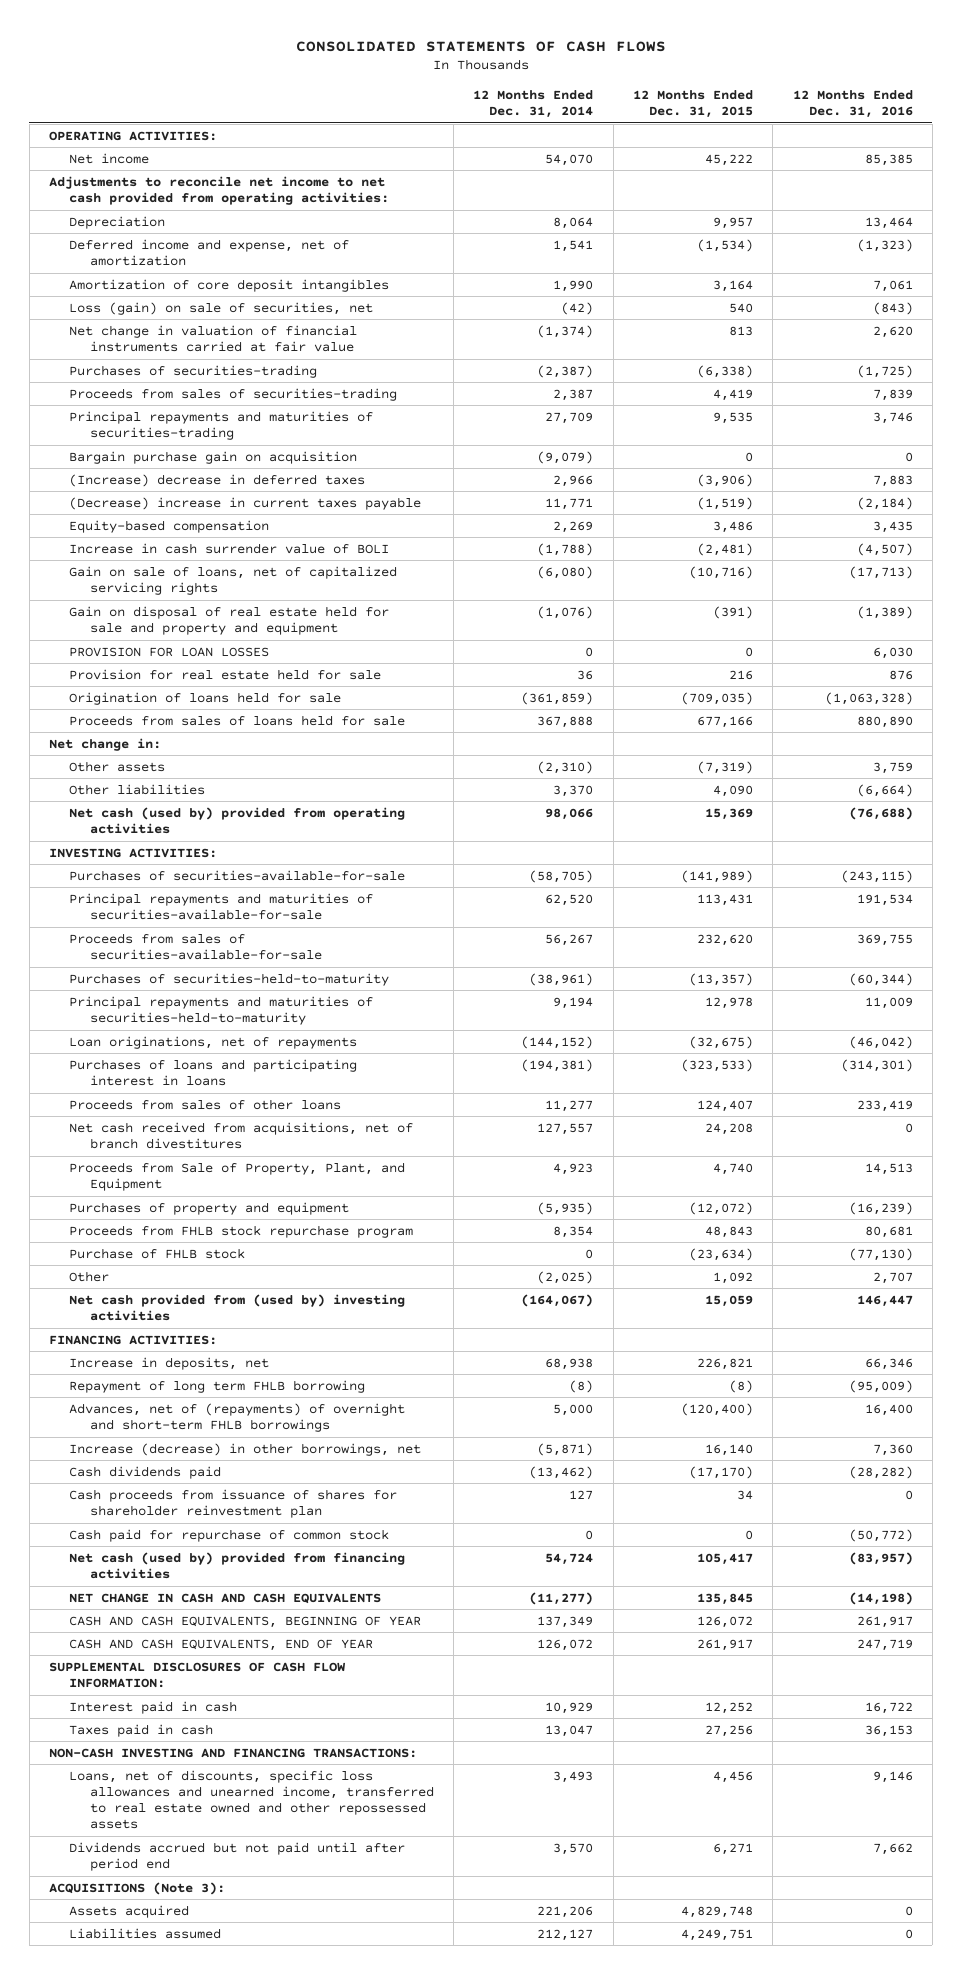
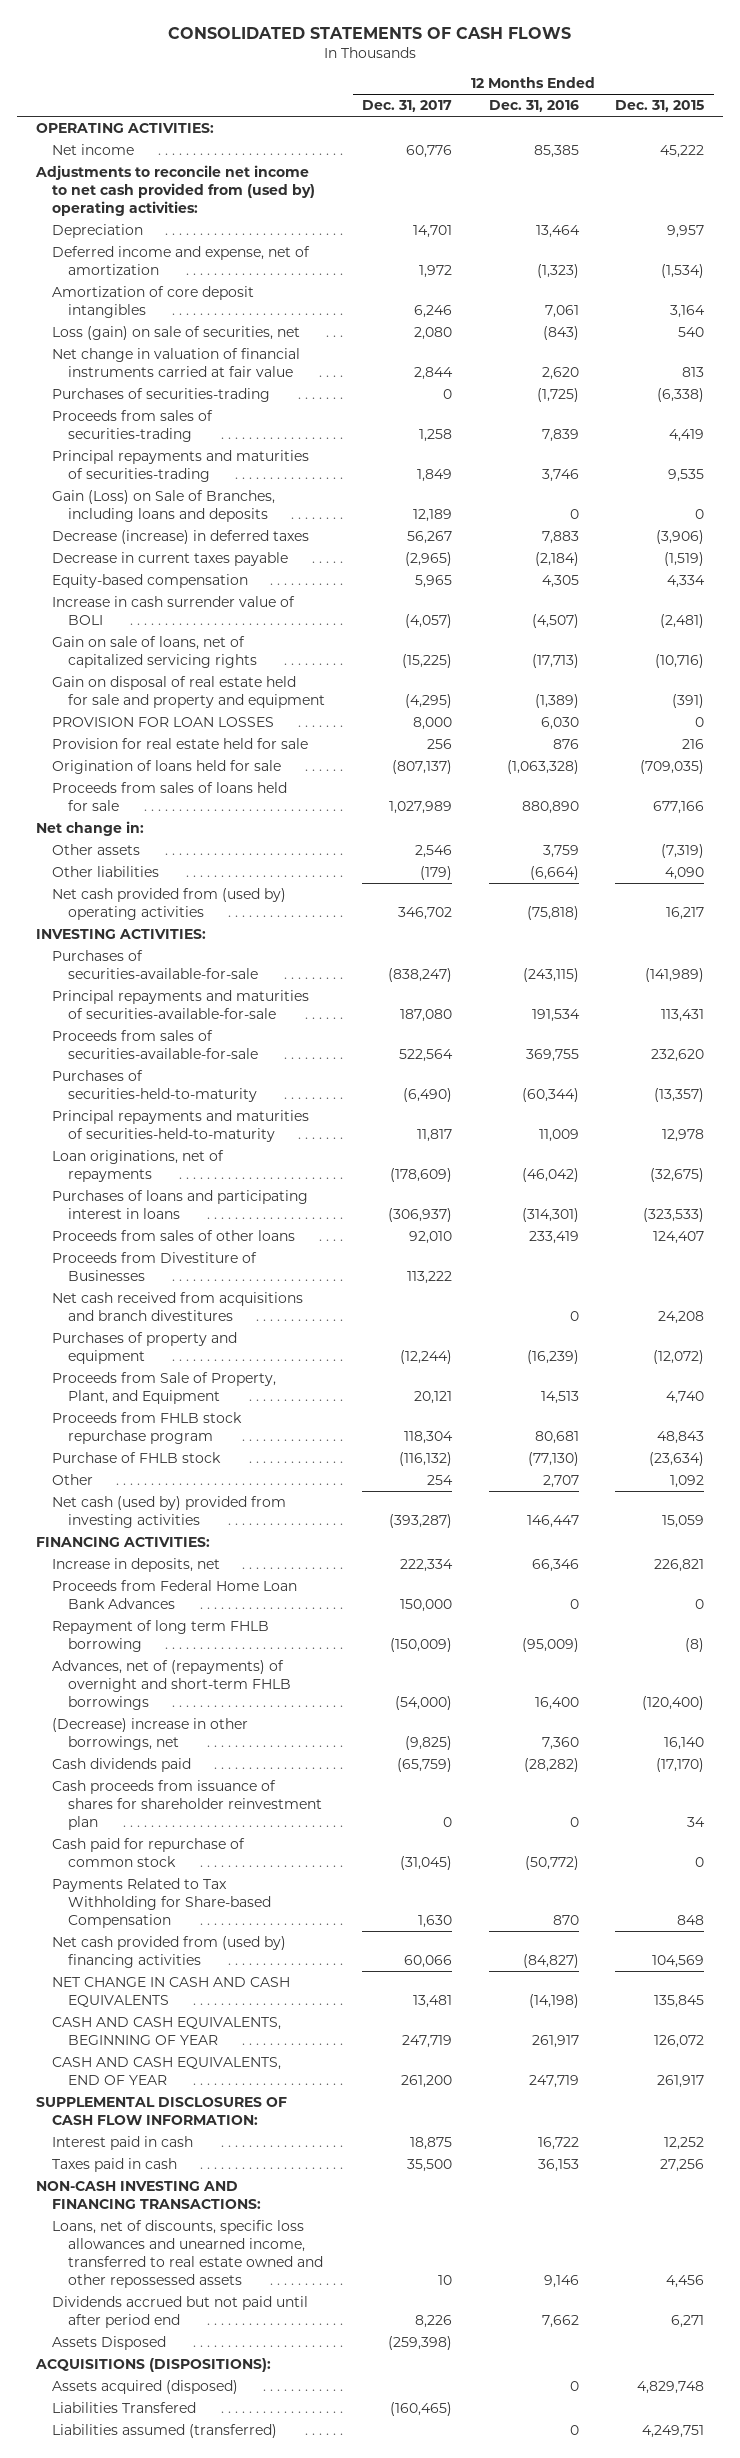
[473,89,594,119] 12 Months Ended Dec. 31, 2014 -> none
none -> [361,100,452,113] Dec. 31, 2017
[48,175,390,205] Adjustments to reconcile net income to net cash provided from operating activities: -> [34,165,315,217] Adjustments to reconcile net income to net cash provided from (used by) operating activities:
[69,450,358,464] Bargain purchase gain on acquisition -> none
none -> [51,490,275,523] Gain (Loss) on Sale of Branches, including loans and deposits
[69,473,366,487] (Increase) decrease in deferred taxes -> [51,530,309,545] Decrease (increase) in deferred taxes
[69,496,422,510] (Decrease) increase in current taxes payable -> [51,552,288,567] Decrease in current taxes payable
[713,520,754,533] 3,486 -> [667,575,706,589] 4,334
[872,520,913,533] 3,435 -> [541,575,579,589] 4,305
[69,806,406,834] Net cash (used by) provided from operating activities -> [51,888,286,921] Net cash provided from (used by) operating activities
[705,807,754,820] 15,369 -> [666,907,705,921] 16,217
[848,806,913,820] (76,688) -> [526,906,579,921] (75,818)
none -> [51,1252,257,1282] Proceeds from Divestiture of Businesses
[69,1121,414,1149] Net cash received from acquisitions, net of branch divestitures -> [51,1292,303,1322] Net cash received from acquisitions and branch divestitures
[69,1161,406,1191] Proceeds from Sale of Property, Plant, and Equipment -> [51,1372,276,1405] Proceeds from Sale of Property, Plant, and Equipment
[69,1293,406,1321] Net cash provided from (used by) investing activities -> [51,1496,286,1529] Net cash (used by) provided from investing activities
none -> [51,1580,297,1610] Proceeds from Federal Home Loan Bank Advances
[69,1442,422,1456] Increase (decrease) in other borrowings, net -> [51,1718,248,1751] (Decrease) increase in other borrowings, net
none -> [51,1878,272,1929] Payments Related to Tax Withholding for Share-based Compensation
[69,1551,406,1579] Net cash (used by) provided from financing activities -> [51,1936,286,1969] Net cash provided from (used by) financing activities
[697,1552,754,1565] 105,417 -> [652,1955,705,1969] 104,569
[848,1551,913,1565] (83,957) -> [522,1954,579,1969] (84,827)
none -> [51,2336,166,2351] Assets Disposed
[48,1881,225,1895] ACQUISITIONS (Note 3): -> [34,2358,271,2373] ACQUISITIONS (DISPOSITIONS):
[69,1904,190,1918] Assets acquired -> [51,2380,238,2395] Assets acquired (disposed)
none -> [51,2402,196,2414] Liabilities Transfered
[69,1927,222,1939] Liabilities assumed -> [51,2424,277,2439] Liabilities assumed (transferred)

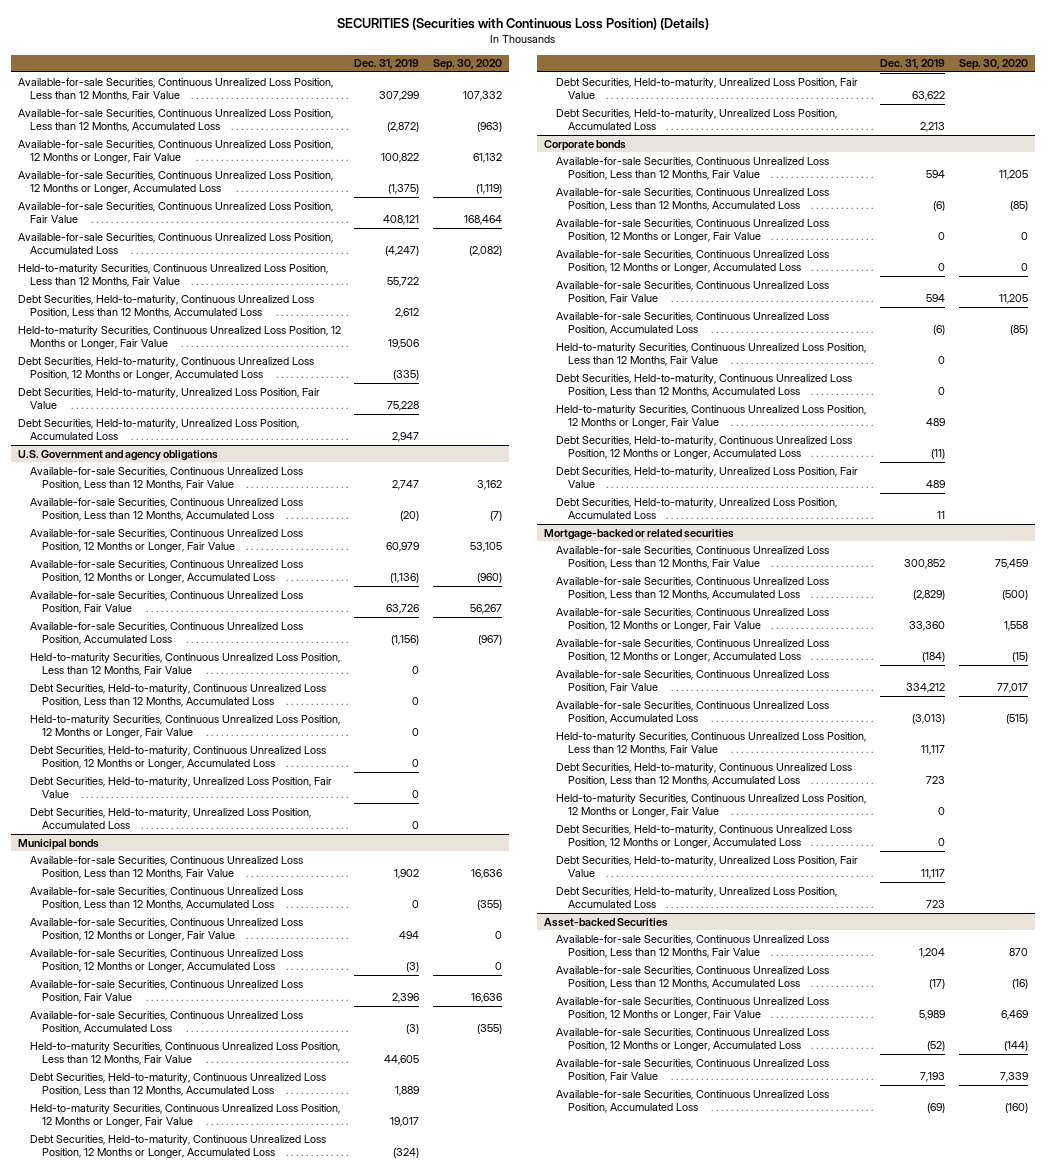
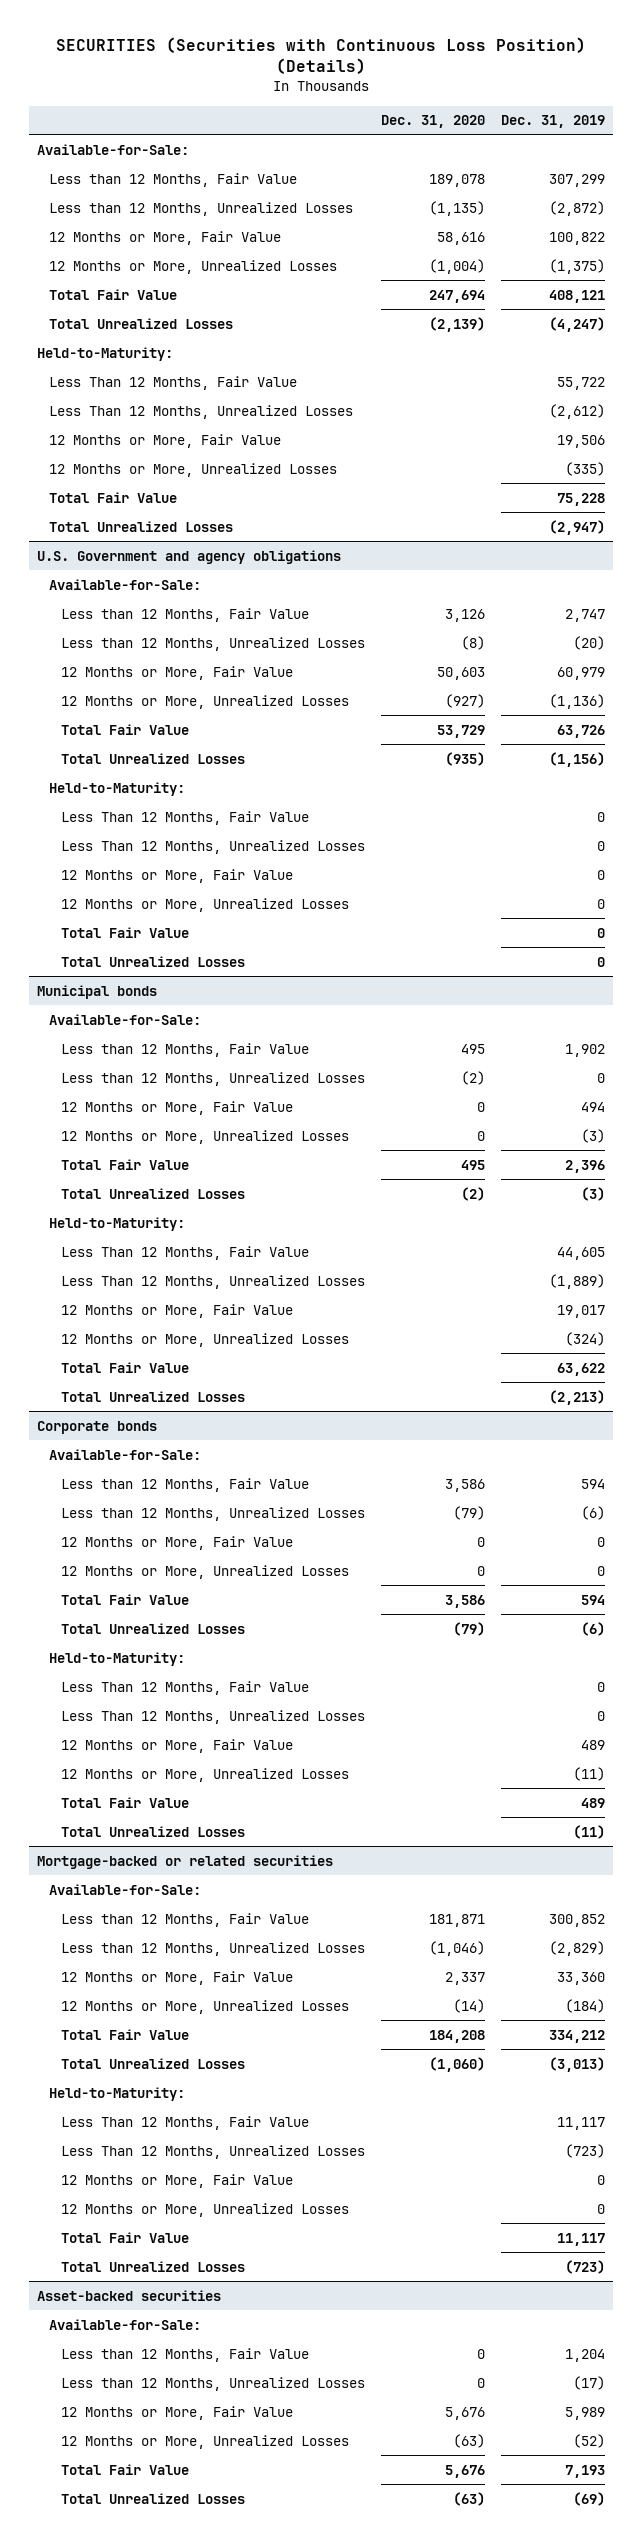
[432,59,502,71] Sep. 30, 2020 -> none
none -> [381,115,486,129] Dec. 31, 2020
none -> [36,143,189,155] Available-for-Sale:
[17,77,333,102] Available-for-sale Securities, Continuous Unrealized Loss Position, Less than 12 Months, Fair Value -> [49,172,298,187] Less than 12 Months, Fair Value
[17,108,333,133] Available-for-sale Securities, Continuous Unrealized Loss Position, Less than 12 Months, Accumulated Loss -> [49,201,354,216] Less than 12 Months, Unrealized Losses
[17,139,333,164] Available-for-sale Securities, Continuous Unrealized Loss Position, 12 Months or Longer, Fair Value -> [49,230,282,245] 12 Months or More, Fair Value
[17,170,333,195] Available-for-sale Securities, Continuous Unrealized Loss Position, 12 Months or Longer, Accumulated Loss -> [49,259,338,274] 12 Months or More, Unrealized Losses
[17,201,333,224] Available-for-sale Securities, Continuous Unrealized Loss Position, Fair Value -> [49,288,178,300] Total Fair Value
[17,232,333,255] Available-for-sale Securities, Continuous Unrealized Loss Position, Accumulated Loss -> [49,317,234,329] Total Unrealized Losses
none -> [36,346,173,361] Held-to-Maturity:
[17,263,328,288] Held-to-maturity Securities, Continuous Unrealized Loss Position, Less than 12 Months, Fair Value -> [49,375,298,390] Less Than 12 Months, Fair Value
[17,294,314,319] Debt Securities, Held-to-maturity, Continuous Unrealized Loss Position, Less than 12 Months, Accumulated Loss -> [49,404,354,419] Less Than 12 Months, Unrealized Losses
[395,308,420,319] 2,612 -> [549,403,606,419] (2,612)
[17,325,341,350] Held-to-maturity Securities, Continuous Unrealized Loss Position, 12 Months or Longer, Fair Value -> [49,433,282,448] 12 Months or More, Fair Value
[17,356,314,381] Debt Securities, Held-to-maturity, Continuous Unrealized Loss Position, 12 Months or Longer, Accumulated Loss -> [49,462,338,477] 12 Months or More, Unrealized Losses
[17,387,320,410] Debt Securities, Held-to-maturity, Unrealized Loss Position, Fair Value -> [49,491,178,503] Total Fair Value
[17,418,299,441] Debt Securities, Held-to-maturity, Unrealized Loss Position, Accumulated Loss -> [49,520,234,532] Total Unrealized Losses
[392,432,420,443] 2,947 -> [549,519,606,535] (2,947)
none -> [49,578,202,590] Available-for-Sale:
[29,466,303,491] Available-for-sale Securities, Continuous Unrealized Loss Position, Less than 12 Months, Fair Value -> [61,607,310,622] Less than 12 Months, Fair Value
[29,497,303,522] Available-for-sale Securities, Continuous Unrealized Loss Position, Less than 12 Months, Accumulated Loss -> [61,636,366,651] Less than 12 Months, Unrealized Losses
[29,528,303,553] Available-for-sale Securities, Continuous Unrealized Loss Position, 12 Months or Longer, Fair Value -> [61,665,294,680] 12 Months or More, Fair Value
[29,559,303,584] Available-for-sale Securities, Continuous Unrealized Loss Position, 12 Months or Longer, Accumulated Loss -> [61,694,350,709] 12 Months or More, Unrealized Losses
[29,590,303,615] Available-for-sale Securities, Continuous Unrealized Loss Position, Fair Value -> [61,723,190,735] Total Fair Value
[29,621,303,646] Available-for-sale Securities, Continuous Unrealized Loss Position, Accumulated Loss -> [61,752,246,764] Total Unrealized Losses
none -> [49,781,186,796] Held-to-Maturity:
[29,652,340,677] Held-to-maturity Securities, Continuous Unrealized Loss Position, Less than 12 Months, Fair Value -> [61,810,310,825] Less Than 12 Months, Fair Value
[29,683,326,708] Debt Securities, Held-to-maturity, Continuous Unrealized Loss Position, Less than 12 Months, Accumulated Loss -> [61,839,366,854] Less Than 12 Months, Unrealized Losses
[29,714,340,739] Held-to-maturity Securities, Continuous Unrealized Loss Position, 12 Months or Longer, Fair Value -> [61,868,294,883] 12 Months or More, Fair Value
[29,745,326,770] Debt Securities, Held-to-maturity, Continuous Unrealized Loss Position, 12 Months or Longer, Accumulated Loss -> [61,897,350,912] 12 Months or More, Unrealized Losses
[29,776,332,799] Debt Securities, Held-to-maturity, Unrealized Loss Position, Fair Value -> [61,926,190,938] Total Fair Value
[29,807,311,830] Debt Securities, Held-to-maturity, Unrealized Loss Position, Accumulated Loss -> [61,955,246,967] Total Unrealized Losses
none -> [49,1013,202,1025] Available-for-Sale:
[29,855,303,880] Available-for-sale Securities, Continuous Unrealized Loss Position, Less than 12 Months, Fair Value -> [61,1042,310,1057] Less than 12 Months, Fair Value
[29,886,303,911] Available-for-sale Securities, Continuous Unrealized Loss Position, Less than 12 Months, Accumulated Loss -> [61,1071,366,1086] Less than 12 Months, Unrealized Losses
[29,917,303,942] Available-for-sale Securities, Continuous Unrealized Loss Position, 12 Months or Longer, Fair Value -> [61,1100,294,1115] 12 Months or More, Fair Value
[29,948,303,973] Available-for-sale Securities, Continuous Unrealized Loss Position, 12 Months or Longer, Accumulated Loss -> [61,1129,350,1144] 12 Months or More, Unrealized Losses
[29,979,303,1004] Available-for-sale Securities, Continuous Unrealized Loss Position, Fair Value -> [61,1158,190,1170] Total Fair Value
[29,1010,303,1035] Available-for-sale Securities, Continuous Unrealized Loss Position, Accumulated Loss -> [61,1187,246,1199] Total Unrealized Losses
none -> [49,1216,186,1231] Held-to-Maturity:
[29,1041,340,1066] Held-to-maturity Securities, Continuous Unrealized Loss Position, Less than 12 Months, Fair Value -> [61,1245,310,1260] Less Than 12 Months, Fair Value
[29,1072,326,1097] Debt Securities, Held-to-maturity, Continuous Unrealized Loss Position, Less than 12 Months, Accumulated Loss -> [61,1274,366,1289] Less Than 12 Months, Unrealized Losses
[395,1086,420,1097] 1,889 -> [549,1273,606,1289] (1,889)
[29,1103,340,1128] Held-to-maturity Securities, Continuous Unrealized Loss Position, 12 Months or Longer, Fair Value -> [61,1303,294,1318] 12 Months or More, Fair Value
[29,1134,326,1159] Debt Securities, Held-to-maturity, Continuous Unrealized Loss Position, 12 Months or Longer, Accumulated Loss -> [61,1332,350,1347] 12 Months or More, Unrealized Losses
[555,77,858,100] Debt Securities, Held-to-maturity, Unrealized Loss Position, Fair Value -> [61,1361,190,1373] Total Fair Value
[555,108,837,131] Debt Securities, Held-to-maturity, Unrealized Loss Position, Accumulated Loss -> [61,1390,246,1402] Total Unrealized Losses
[920,122,946,133] 2,213 -> [549,1389,606,1405] (2,213)
none -> [49,1448,202,1460] Available-for-Sale:
[555,156,829,181] Available-for-sale Securities, Continuous Unrealized Loss Position, Less than 12 Months, Fair Value -> [61,1477,310,1492] Less than 12 Months, Fair Value
[555,187,829,212] Available-for-sale Securities, Continuous Unrealized Loss Position, Less than 12 Months, Accumulated Loss -> [61,1506,366,1521] Less than 12 Months, Unrealized Losses
[555,218,829,243] Available-for-sale Securities, Continuous Unrealized Loss Position, 12 Months or Longer, Fair Value -> [61,1535,294,1550] 12 Months or More, Fair Value
[555,249,829,274] Available-for-sale Securities, Continuous Unrealized Loss Position, 12 Months or Longer, Accumulated Loss -> [61,1564,350,1579] 12 Months or More, Unrealized Losses
[555,280,829,305] Available-for-sale Securities, Continuous Unrealized Loss Position, Fair Value -> [61,1593,190,1605] Total Fair Value
[555,311,829,336] Available-for-sale Securities, Continuous Unrealized Loss Position, Accumulated Loss -> [61,1622,246,1634] Total Unrealized Losses
none -> [49,1651,186,1666] Held-to-Maturity:
[555,342,866,367] Held-to-maturity Securities, Continuous Unrealized Loss Position, Less than 12 Months, Fair Value -> [61,1680,310,1695] Less Than 12 Months, Fair Value
[555,373,852,398] Debt Securities, Held-to-maturity, Continuous Unrealized Loss Position, Less than 12 Months, Accumulated Loss -> [61,1709,366,1724] Less Than 12 Months, Unrealized Losses
[555,404,866,429] Held-to-maturity Securities, Continuous Unrealized Loss Position, 12 Months or Longer, Fair Value -> [61,1738,294,1753] 12 Months or More, Fair Value
[555,435,852,460] Debt Securities, Held-to-maturity, Continuous Unrealized Loss Position, 12 Months or Longer, Accumulated Loss -> [61,1767,350,1782] 12 Months or More, Unrealized Losses
[555,466,858,489] Debt Securities, Held-to-maturity, Unrealized Loss Position, Fair Value -> [61,1796,190,1808] Total Fair Value
[555,497,837,520] Debt Securities, Held-to-maturity, Unrealized Loss Position, Accumulated Loss -> [61,1825,246,1837] Total Unrealized Losses
[937,511,946,520] 11 -> [573,1824,606,1839] (11)
none -> [49,1883,202,1895] Available-for-Sale:
[555,545,829,570] Available-for-sale Securities, Continuous Unrealized Loss Position, Less than 12 Months, Fair Value -> [61,1912,310,1927] Less than 12 Months, Fair Value
[555,576,829,601] Available-for-sale Securities, Continuous Unrealized Loss Position, Less than 12 Months, Accumulated Loss -> [61,1941,366,1956] Less than 12 Months, Unrealized Losses
[555,607,829,632] Available-for-sale Securities, Continuous Unrealized Loss Position, 12 Months or Longer, Fair Value -> [61,1970,294,1985] 12 Months or More, Fair Value
[555,638,829,663] Available-for-sale Securities, Continuous Unrealized Loss Position, 12 Months or Longer, Accumulated Loss -> [61,1999,350,2014] 12 Months or More, Unrealized Losses
[555,669,829,694] Available-for-sale Securities, Continuous Unrealized Loss Position, Fair Value -> [61,2028,190,2040] Total Fair Value
[555,700,829,725] Available-for-sale Securities, Continuous Unrealized Loss Position, Accumulated Loss -> [61,2057,246,2069] Total Unrealized Losses
none -> [49,2086,186,2101] Held-to-Maturity:
[555,731,866,756] Held-to-maturity Securities, Continuous Unrealized Loss Position, Less than 12 Months, Fair Value -> [61,2115,310,2130] Less Than 12 Months, Fair Value
[555,762,852,787] Debt Securities, Held-to-maturity, Continuous Unrealized Loss Position, Less than 12 Months, Accumulated Loss -> [61,2144,366,2159] Less Than 12 Months, Unrealized Losses
[926,776,946,785] 723 -> [565,2143,606,2158] (723)
[555,793,866,818] Held-to-maturity Securities, Continuous Unrealized Loss Position, 12 Months or Longer, Fair Value -> [61,2173,294,2188] 12 Months or More, Fair Value
[555,824,852,849] Debt Securities, Held-to-maturity, Continuous Unrealized Loss Position, 12 Months or Longer, Accumulated Loss -> [61,2202,350,2217] 12 Months or More, Unrealized Losses
[555,855,858,878] Debt Securities, Held-to-maturity, Unrealized Loss Position, Fair Value -> [61,2231,190,2243] Total Fair Value
[555,886,837,909] Debt Securities, Held-to-maturity, Unrealized Loss Position, Accumulated Loss -> [61,2260,246,2272] Total Unrealized Losses
[926,900,946,909] 723 -> [565,2259,606,2274] (723)
[543,917,668,927] Asset-backed Securities -> [36,2289,221,2301] Asset-backed securities
none -> [49,2318,202,2330] Available-for-Sale:
[555,934,829,959] Available-for-sale Securities, Continuous Unrealized Loss Position, Less than 12 Months, Fair Value -> [61,2347,310,2362] Less than 12 Months, Fair Value
[555,965,829,990] Available-for-sale Securities, Continuous Unrealized Loss Position, Less than 12 Months, Accumulated Loss -> [61,2376,366,2391] Less than 12 Months, Unrealized Losses
[555,996,829,1021] Available-for-sale Securities, Continuous Unrealized Loss Position, 12 Months or Longer, Fair Value -> [61,2405,294,2420] 12 Months or More, Fair Value
[555,1027,829,1052] Available-for-sale Securities, Continuous Unrealized Loss Position, 12 Months or Longer, Accumulated Loss -> [61,2434,350,2449] 12 Months or More, Unrealized Losses
[555,1058,829,1083] Available-for-sale Securities, Continuous Unrealized Loss Position, Fair Value -> [61,2463,190,2475] Total Fair Value
[555,1089,829,1114] Available-for-sale Securities, Continuous Unrealized Loss Position, Accumulated Loss -> [61,2492,246,2504] Total Unrealized Losses

